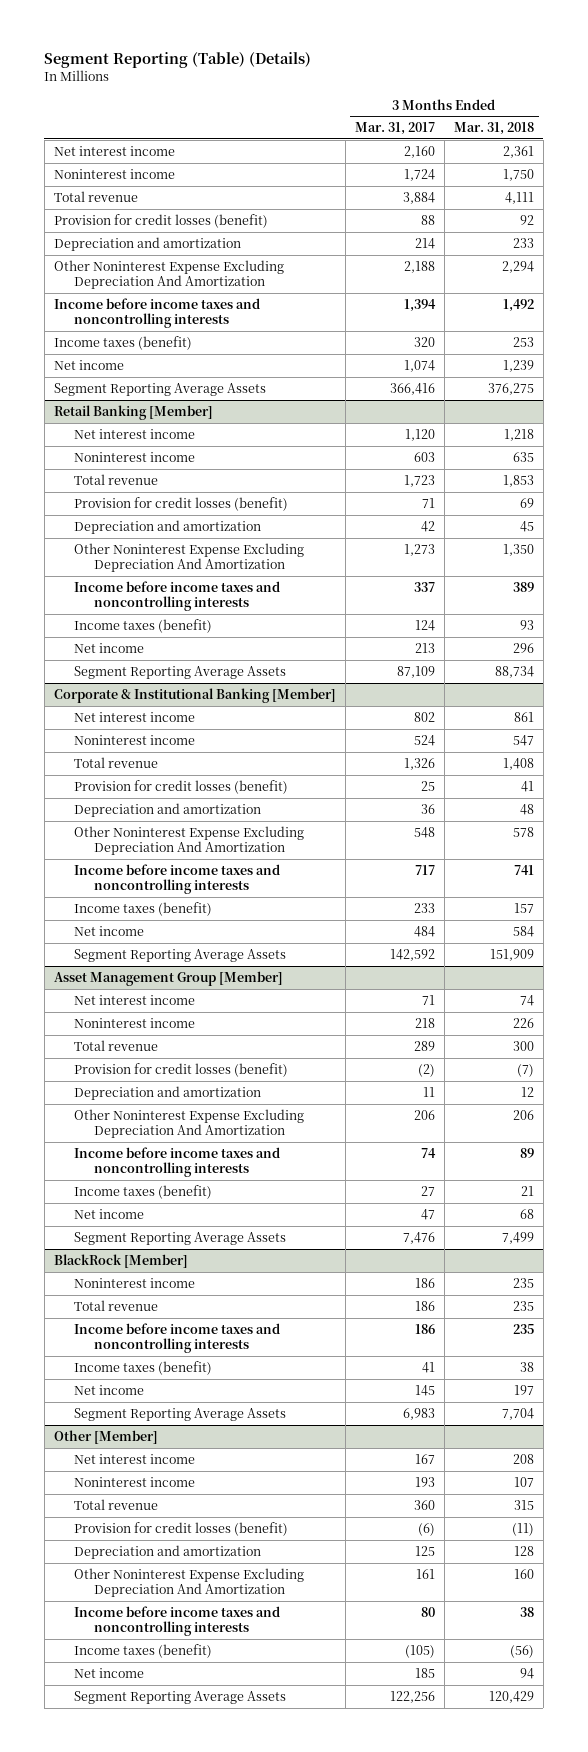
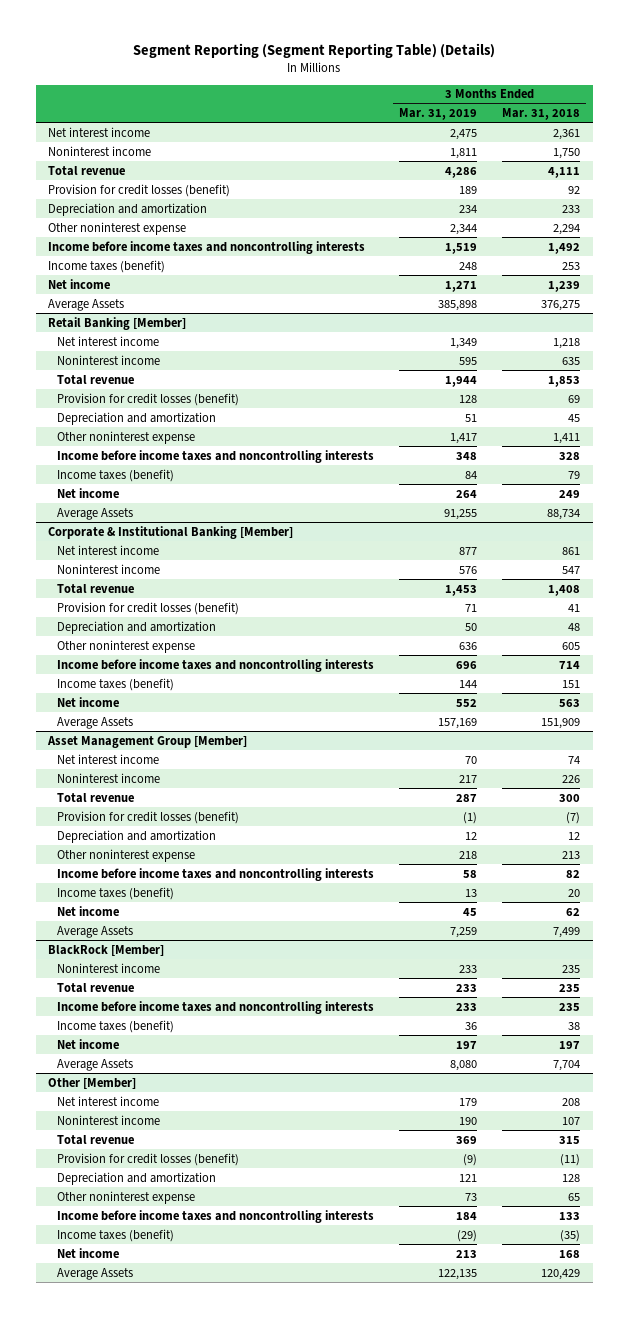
[44,51,312,68] Segment Reporting (Table) (Details) -> [133,43,496,59] Segment Reporting (Segment Reporting Table) (Details)
[354,122,435,136] Mar. 31, 2017 -> none
none -> [399,108,478,121] Mar. 31, 2019
[53,259,284,290] Other Noninterest Expense Excluding Depreciation And Amortization -> [48,221,187,235] Other noninterest expense
[53,382,266,396] Segment Reporting Average Assets -> [48,298,125,311] Average Assets
[73,542,304,573] Other Noninterest Expense Excluding Depreciation And Amortization -> [57,430,196,444] Other noninterest expense
[502,543,534,556] 1,350 -> [553,432,581,444] 1,411
[512,581,534,592] 389 -> [559,451,581,460] 328
[519,619,534,630] 93 -> [568,470,581,479] 79
[512,642,534,653] 296 -> [559,489,581,498] 249
[73,665,286,679] Segment Reporting Average Assets -> [57,507,134,520] Average Assets
[73,825,304,856] Other Noninterest Expense Excluding Depreciation And Amortization -> [57,639,196,653] Other noninterest expense
[512,826,534,837] 578 -> [562,641,581,650] 605
[513,864,534,875] 741 -> [559,660,581,669] 714
[513,902,534,913] 157 -> [562,679,581,688] 151
[512,925,534,937] 584 -> [559,698,581,707] 563
[73,948,286,962] Segment Reporting Average Assets -> [57,716,134,729] Average Assets
[73,1108,304,1139] Other Noninterest Expense Excluding Depreciation And Amortization -> [57,848,196,862] Other noninterest expense
[512,1109,534,1120] 206 -> [562,850,581,859] 213
[519,1147,534,1158] 89 -> [566,869,581,878] 82
[520,1185,534,1196] 21 -> [568,888,581,897] 20
[519,1208,534,1219] 68 -> [566,907,581,916] 62
[73,1231,286,1245] Segment Reporting Average Assets -> [57,925,134,938] Average Assets
[73,1407,286,1421] Segment Reporting Average Assets -> [57,1058,134,1071] Average Assets
[73,1567,304,1598] Other Noninterest Expense Excluding Depreciation And Amortization -> [57,1190,196,1204] Other noninterest expense
[513,1568,534,1579] 160 -> [568,1192,581,1201] 65
[519,1606,534,1617] 38 -> [559,1211,581,1220] 133
[509,1644,534,1658] (56) -> [560,1229,581,1242] (35)
[519,1667,534,1679] 94 -> [559,1249,581,1258] 168
[73,1690,286,1704] Segment Reporting Average Assets -> [57,1267,134,1280] Average Assets

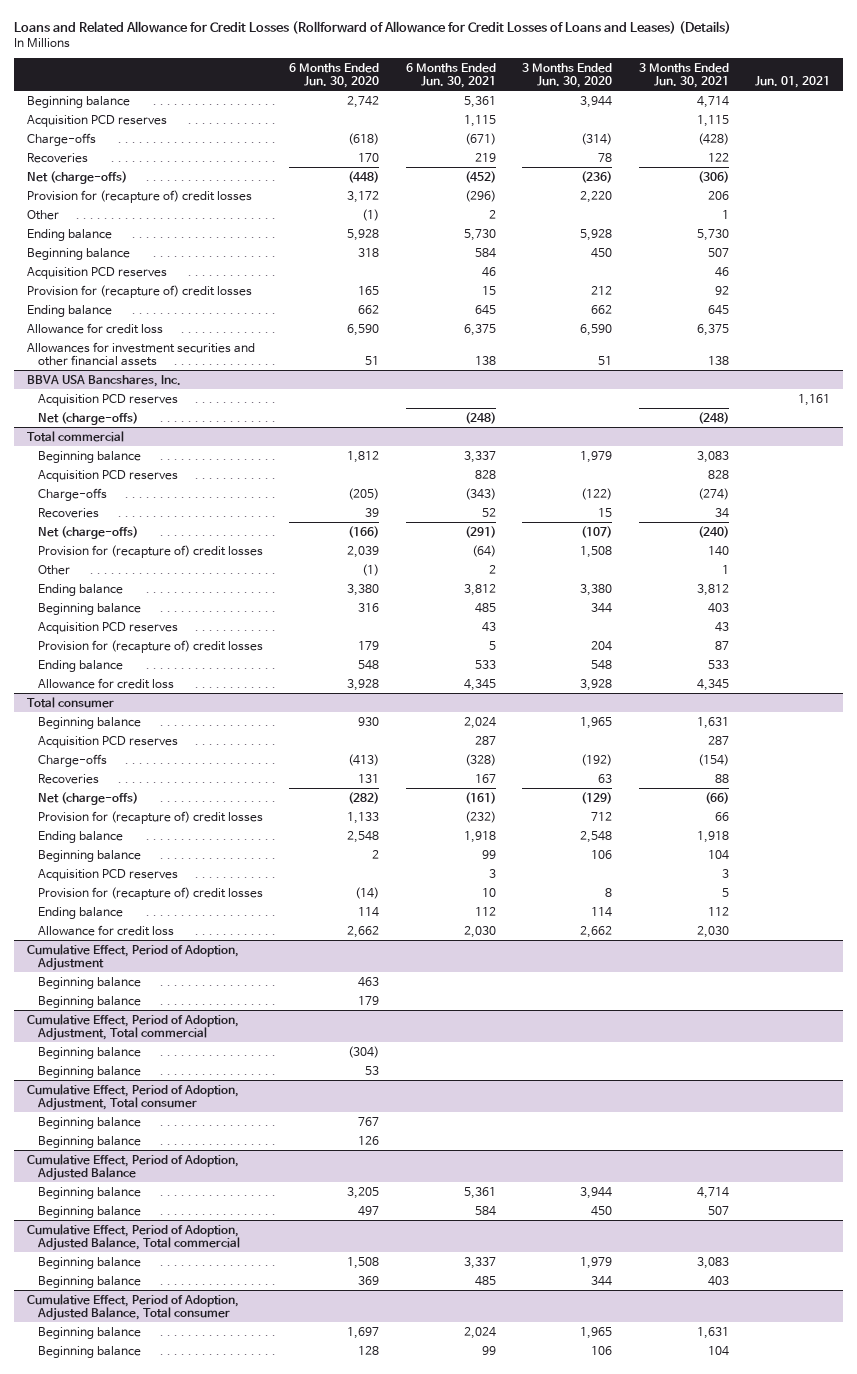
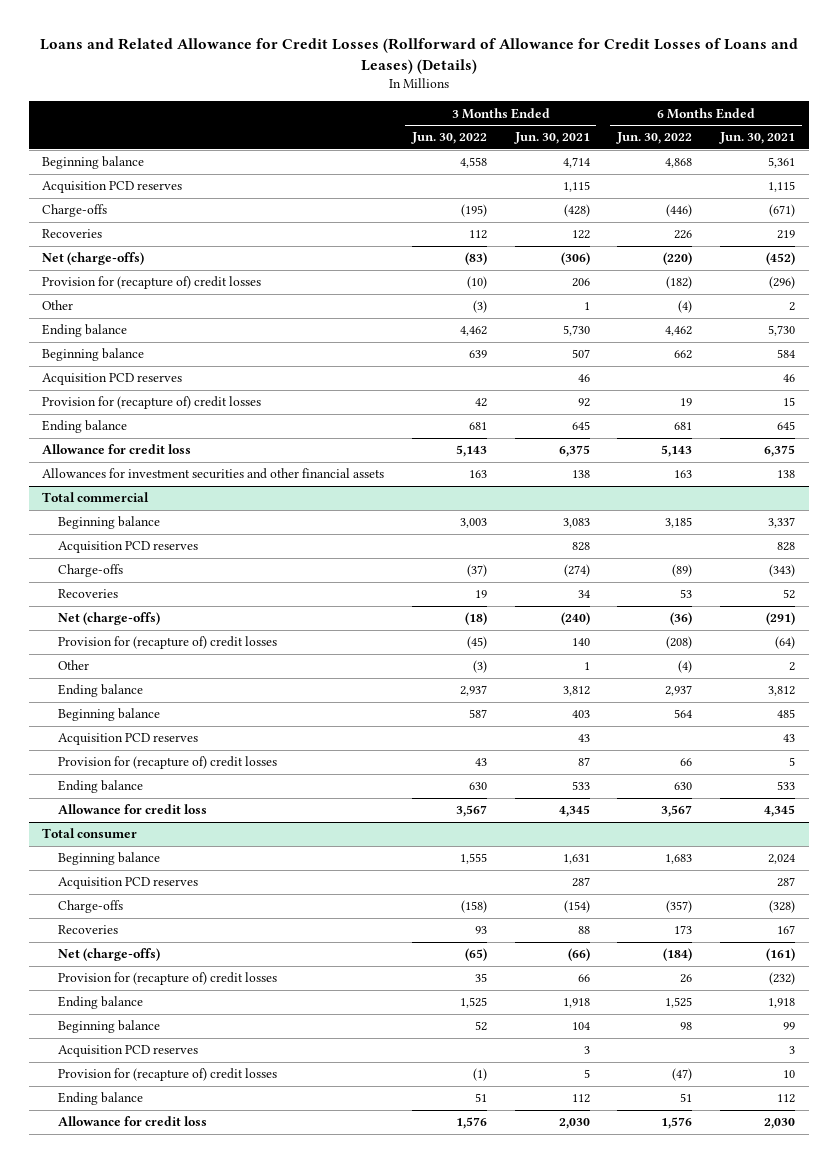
[289,62,380,89] 6 Months Ended Jun. 30, 2020 -> none
[522,62,613,89] 3 Months Ended Jun. 30, 2020 -> none
[755,76,831,89] Jun. 01, 2021 -> none
none -> [411,132,488,145] Jun. 30, 2022
none -> [616,132,693,145] Jun. 30, 2022
[27,374,182,387] BBVA USA Bancshares, Inc. -> none
[38,393,179,406] Acquisition PCD reserves -> none
[38,411,139,425] Net (charge-offs) -> none
[27,943,240,971] Cumulative Effect, Period of Adoption, Adjustment -> none
[38,976,142,989] Beginning balance -> none
[38,995,142,1008] Beginning balance -> none
[27,1013,240,1041] Cumulative Effect, Period of Adoption, Adjustment, Total commercial -> none
[38,1046,142,1059] Beginning balance -> none
[38,1065,142,1078] Beginning balance -> none
[27,1083,240,1111] Cumulative Effect, Period of Adoption, Adjustment, Total consumer -> none
[38,1116,142,1129] Beginning balance -> none
[38,1135,142,1148] Beginning balance -> none
[27,1153,240,1181] Cumulative Effect, Period of Adoption, Adjusted Balance -> none
[38,1186,142,1199] Beginning balance -> none
[38,1205,142,1218] Beginning balance -> none
[27,1223,241,1251] Cumulative Effect, Period of Adoption, Adjusted Balance, Total commercial -> none
[38,1256,142,1269] Beginning balance -> none
[38,1275,142,1288] Beginning balance -> none
[27,1293,240,1321] Cumulative Effect, Period of Adoption, Adjusted Balance, Total consumer -> none
[38,1326,142,1339] Beginning balance -> none
[38,1345,142,1358] Beginning balance -> none

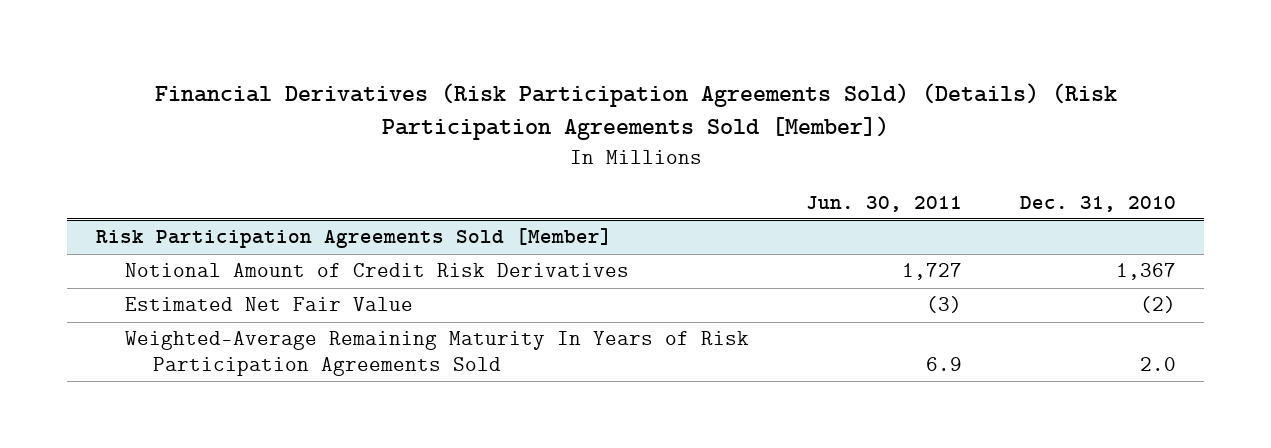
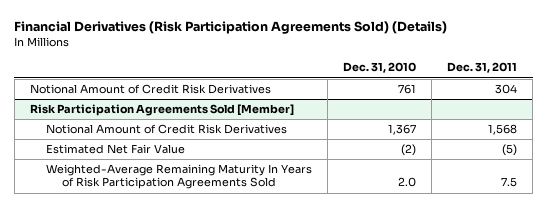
[154,82,1117,141] Financial Derivatives (Risk Participation Agreements Sold) (Details) (Risk Participation Agreements Sold [Member]) -> [14,21,448,35] Financial Derivatives (Risk Participation Agreements Sold) (Details)
[806,195,963,212] Jun. 30, 2011 -> none
none -> [447,62,518,74] Dec. 31, 2011
none -> [29,84,271,95] Notional Amount of Credit Risk Derivatives

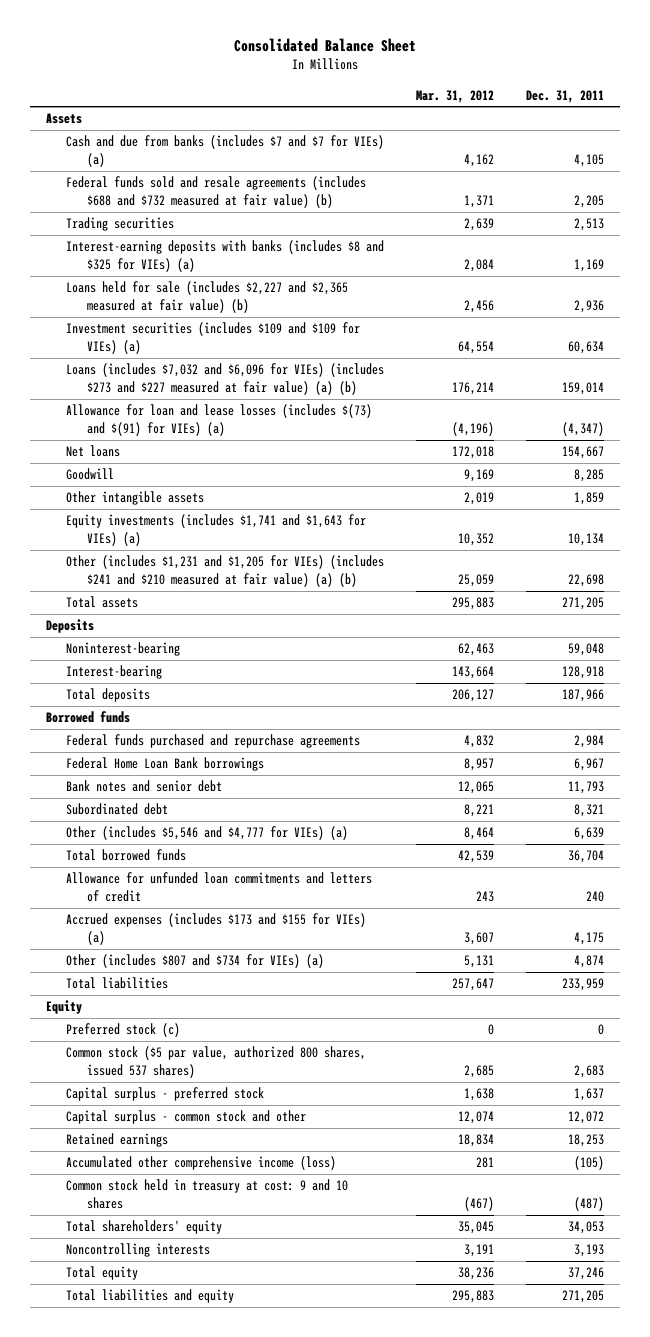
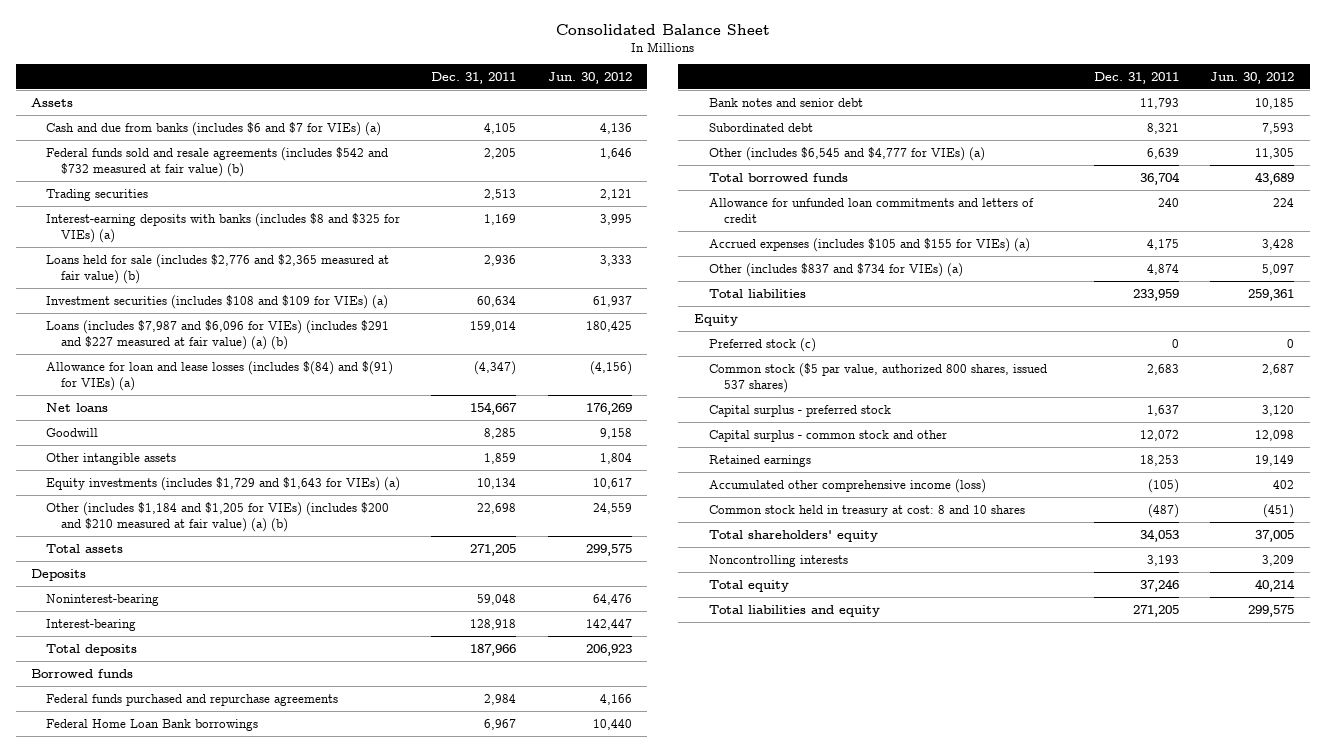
[416,89,495,103] Mar. 31, 2012 -> none
none -> [547,71,632,84] Jun. 30, 2012
[66,135,385,167] Cash and due from banks (includes $7 and $7 for VIEs) (a) -> [46,121,382,136] Cash and due from banks (includes $6 and $7 for VIEs) (a)
[66,176,367,208] Federal funds sold and resale agreements (includes $688 and $732 measured at fair value) (b) -> [46,146,389,177] Federal funds sold and resale agreements (includes $542 and $732 measured at fair value) (b)
[66,281,349,313] Loans held for sale (includes $2,227 and $2,365 measured at fair value) (b) -> [46,253,390,284] Loans held for sale (includes $2,776 and $2,365 measured at fair value) (b)
[66,322,361,354] Investment securities (includes $109 and $109 for VIEs) (a) -> [46,294,389,309] Investment securities (includes $108 and $109 for VIEs) (a)
[66,363,385,395] Loans (includes $7,032 and $6,096 for VIEs) (includes $273 and $227 measured at fair value) (a) (b) -> [46,319,390,350] Loans (includes $7,987 and $6,096 for VIEs) (includes $291 and $227 measured at fair value) (a) (b)
[66,404,373,436] Allowance for loan and lease losses (includes $(73) and $(91) for VIEs) (a) -> [46,360,394,391] Allowance for loan and lease losses (includes $(84) and $(91) for VIEs) (a)
[66,514,367,546] Equity investments (includes $1,741 and $1,643 for VIEs) (a) -> [46,476,401,491] Equity investments (includes $1,729 and $1,643 for VIEs) (a)
[66,555,385,587] Other (includes $1,231 and $1,205 for VIEs) (includes $241 and $210 measured at fair value) (a) (b) -> [46,501,390,532] Other (includes $1,184 and $1,205 for VIEs) (includes $200 and $210 measured at fair value) (a) (b)
[66,826,349,841] Other (includes $5,546 and $4,777 for VIEs) (a) -> [708,146,985,161] Other (includes $6,545 and $4,777 for VIEs) (a)
[66,913,367,945] Accrued expenses (includes $173 and $155 for VIEs) (a) -> [708,237,1030,252] Accrued expenses (includes $105 and $155 for VIEs) (a)
[66,954,325,969] Other (includes $807 and $734 for VIEs) (a) -> [708,262,963,277] Other (includes $837 and $734 for VIEs) (a)
[66,1179,349,1209] Common stock held in treasury at cost: 9 and 10 shares -> [708,504,1025,517] Common stock held in treasury at cost: 8 and 10 shares

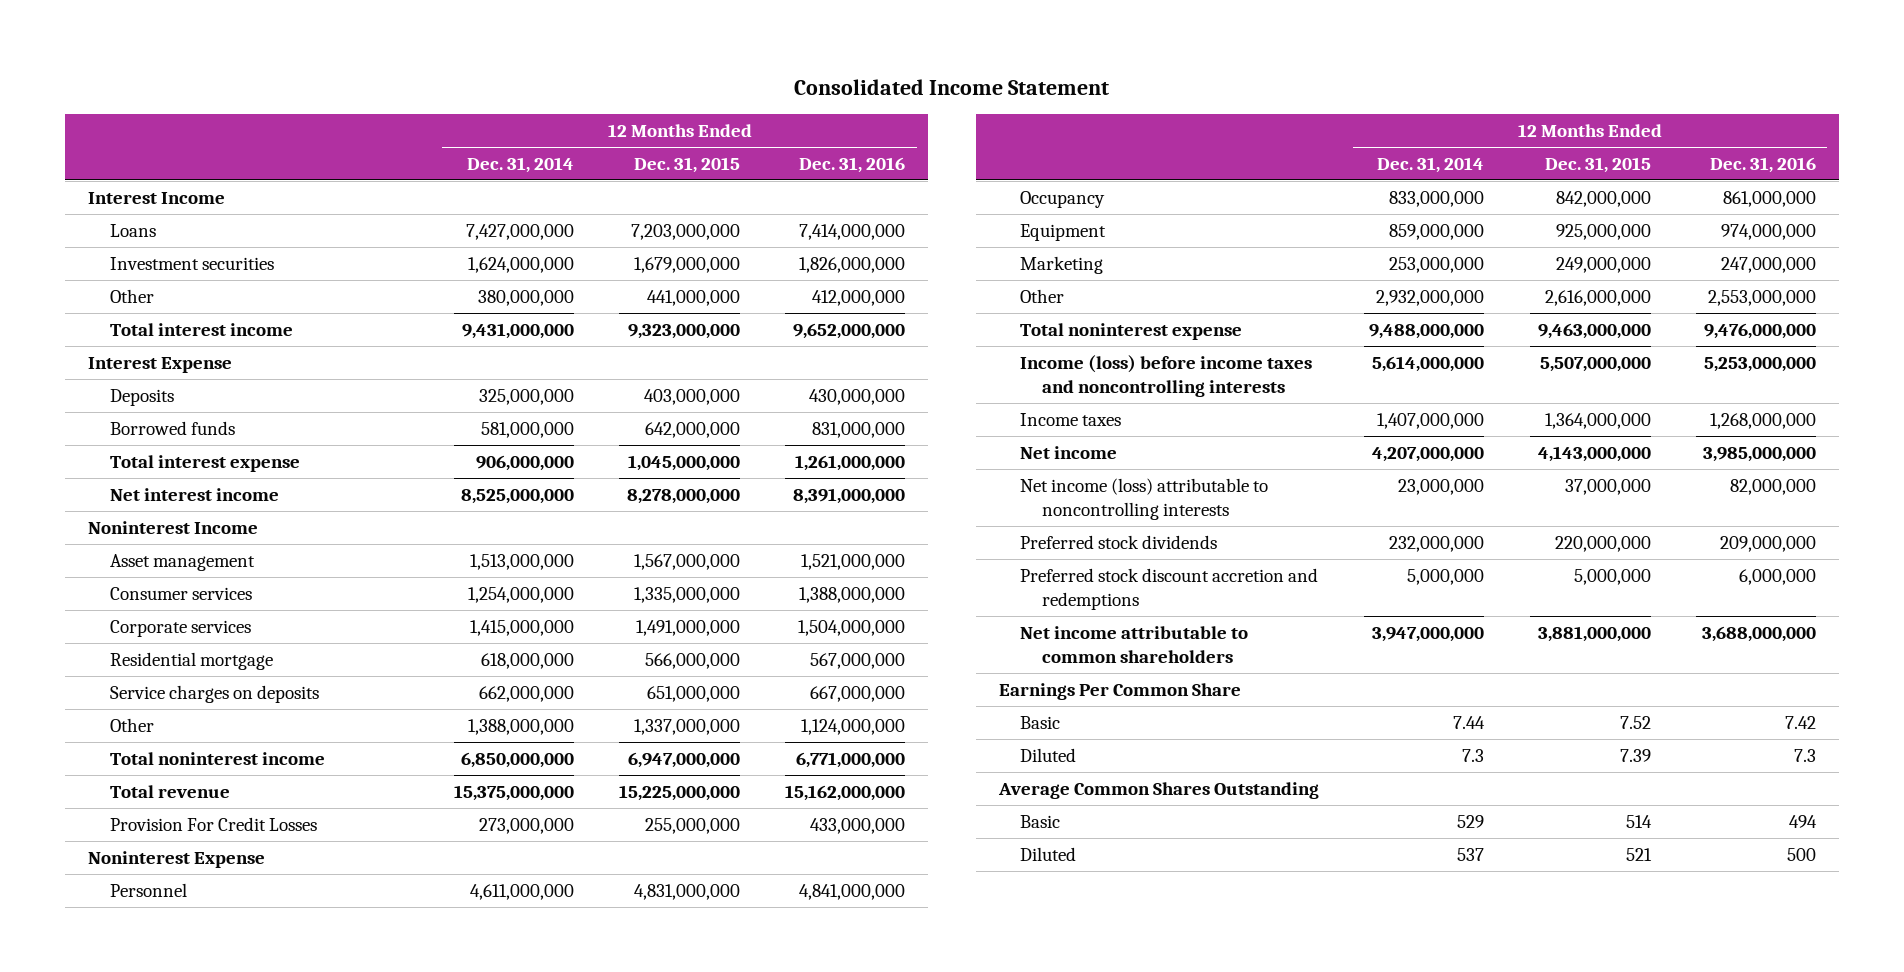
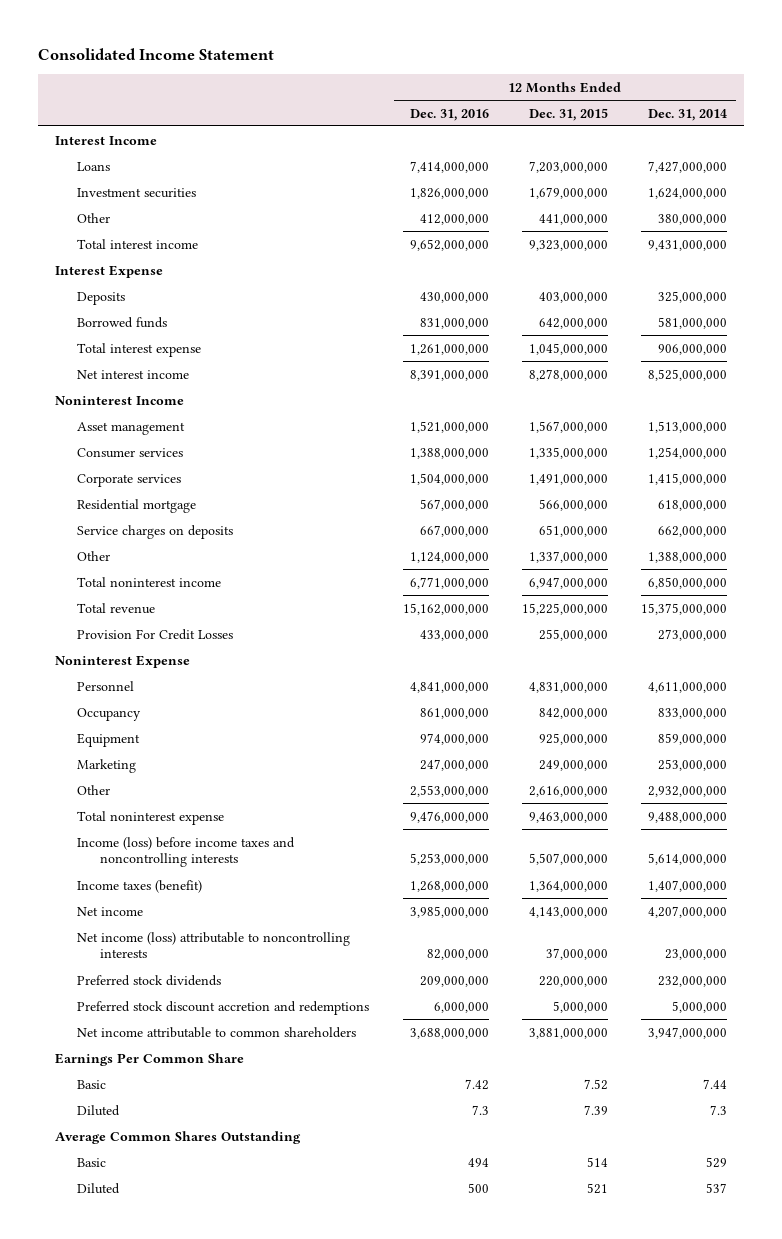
[1020,412,1122,426] Income taxes -> [77,879,203,893] Income taxes (benefit)

